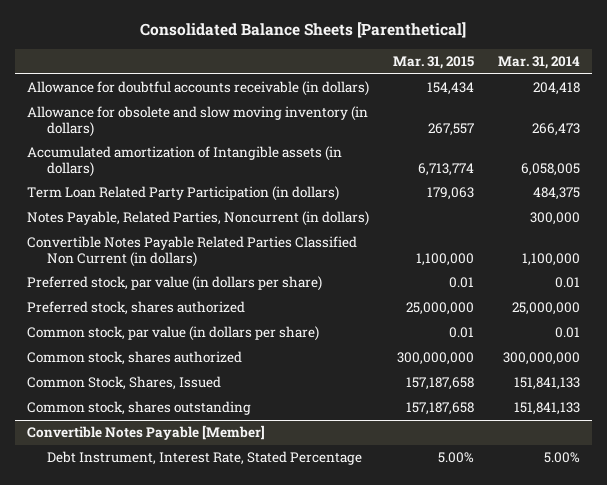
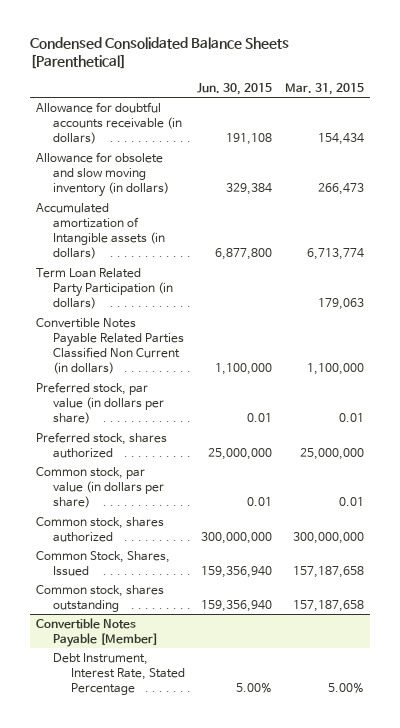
[140,22,467,39] Consolidated Balance Sheets [Parenthetical] -> [29,36,289,70] Condensed Consolidated Balance Sheets [Parenthetical]
[497,55,580,69] Mar. 31, 2014 -> none
none -> [197,82,273,95] Jun. 30, 2015
[427,122,474,136] 267,557 -> [317,183,364,196] 266,473
[26,211,369,227] Notes Payable, Related Parties, Noncurrent (in dollars) -> none

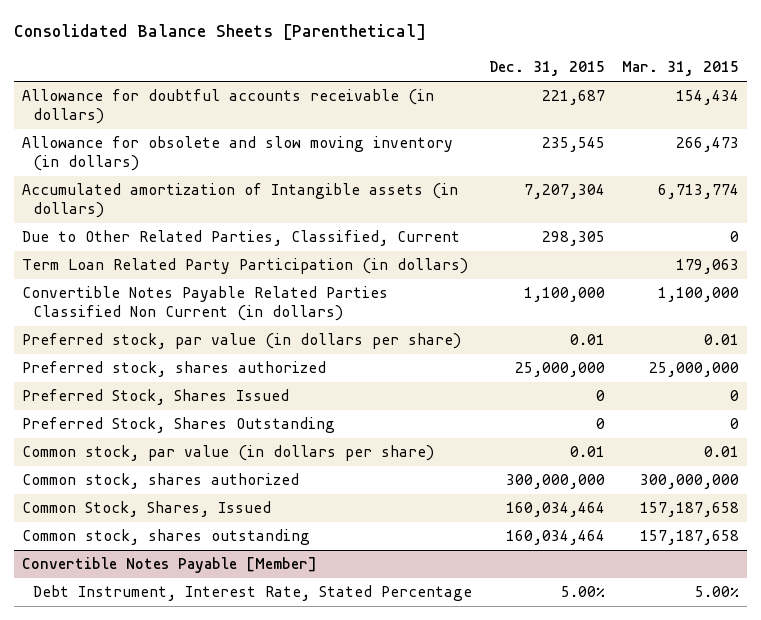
[29,36,289,70] Condensed Consolidated Balance Sheets [Parenthetical] -> [13,24,426,41] Consolidated Balance Sheets [Parenthetical]
[197,82,273,95] Jun. 30, 2015 -> none
none -> [488,61,605,77] Dec. 31, 2015
none -> [22,230,461,247] Due to Other Related Parties, Classified, Current
none -> [22,389,290,406] Preferred Stock, Shares Issued
none -> [22,417,336,434] Preferred Stock, Shares Outstanding

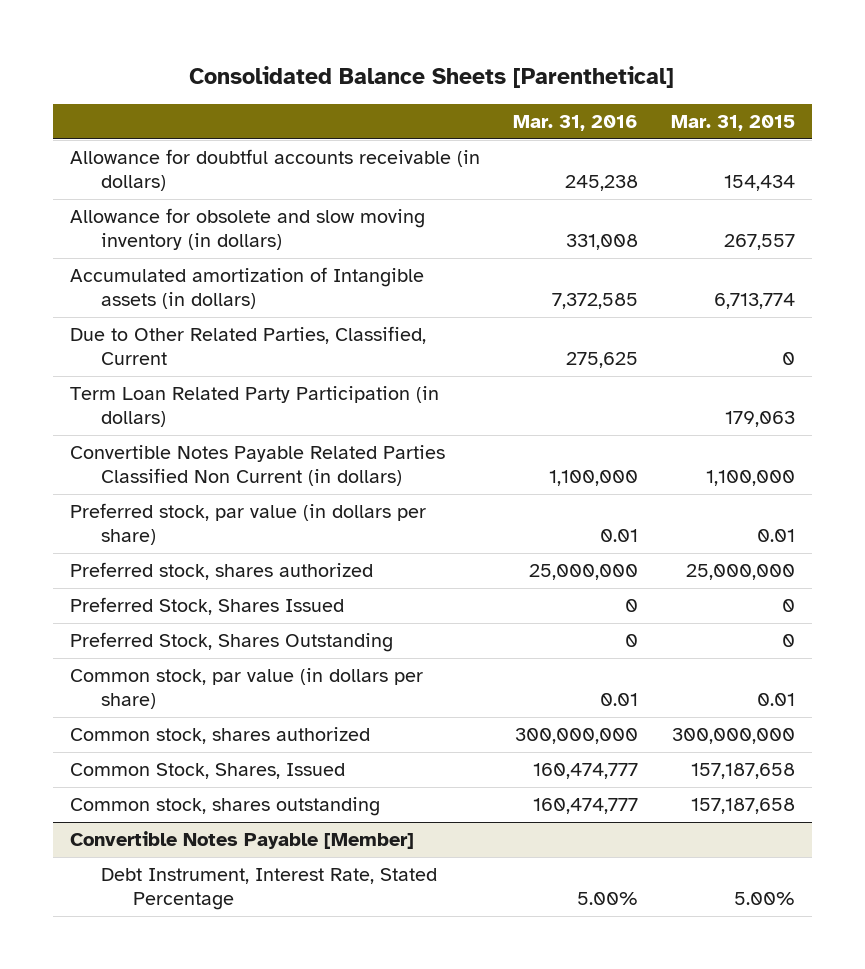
[488,61,605,77] Dec. 31, 2015 -> none
none -> [512,115,638,132] Mar. 31, 2016
[675,137,739,153] 266,473 -> [723,234,795,251] 267,557

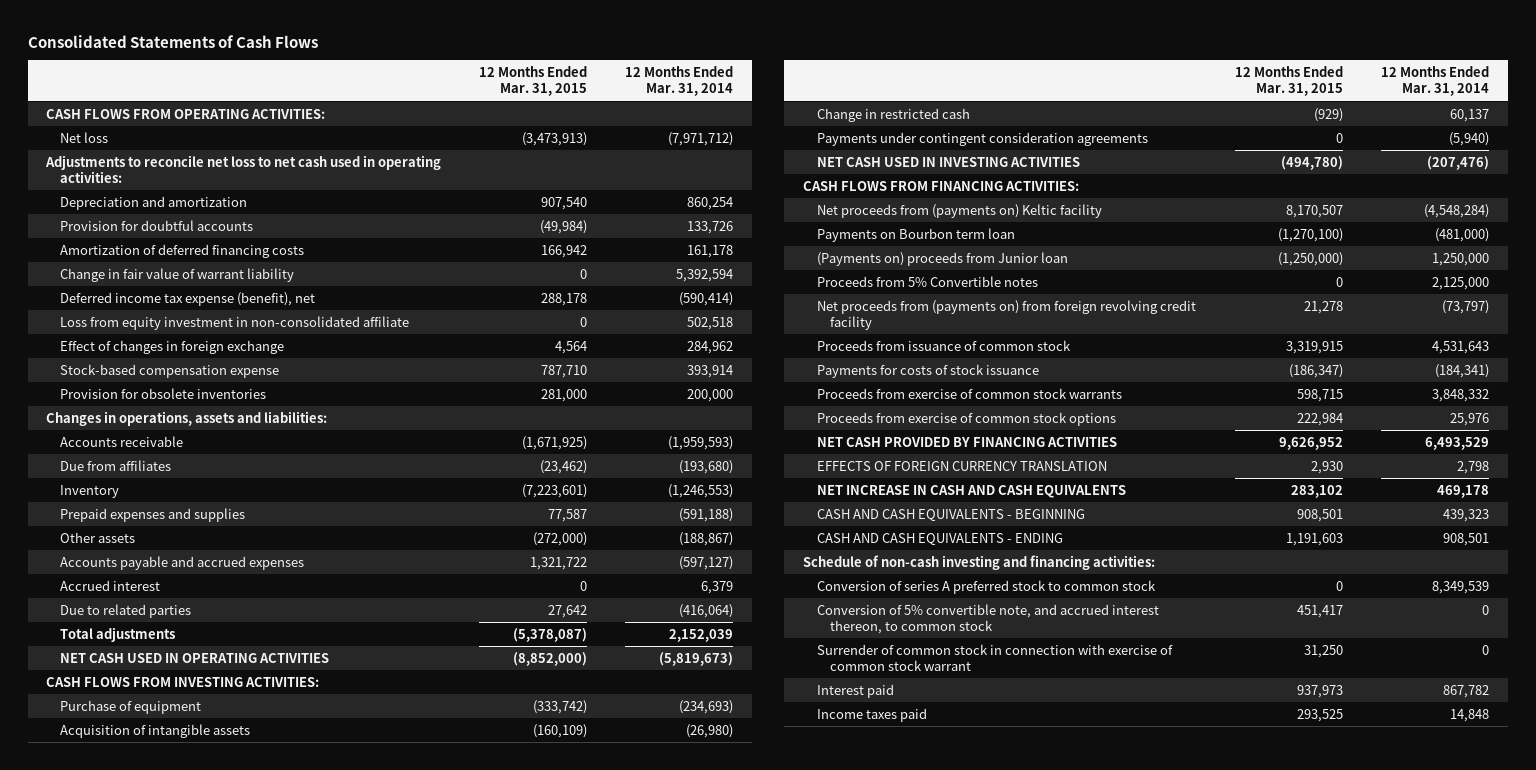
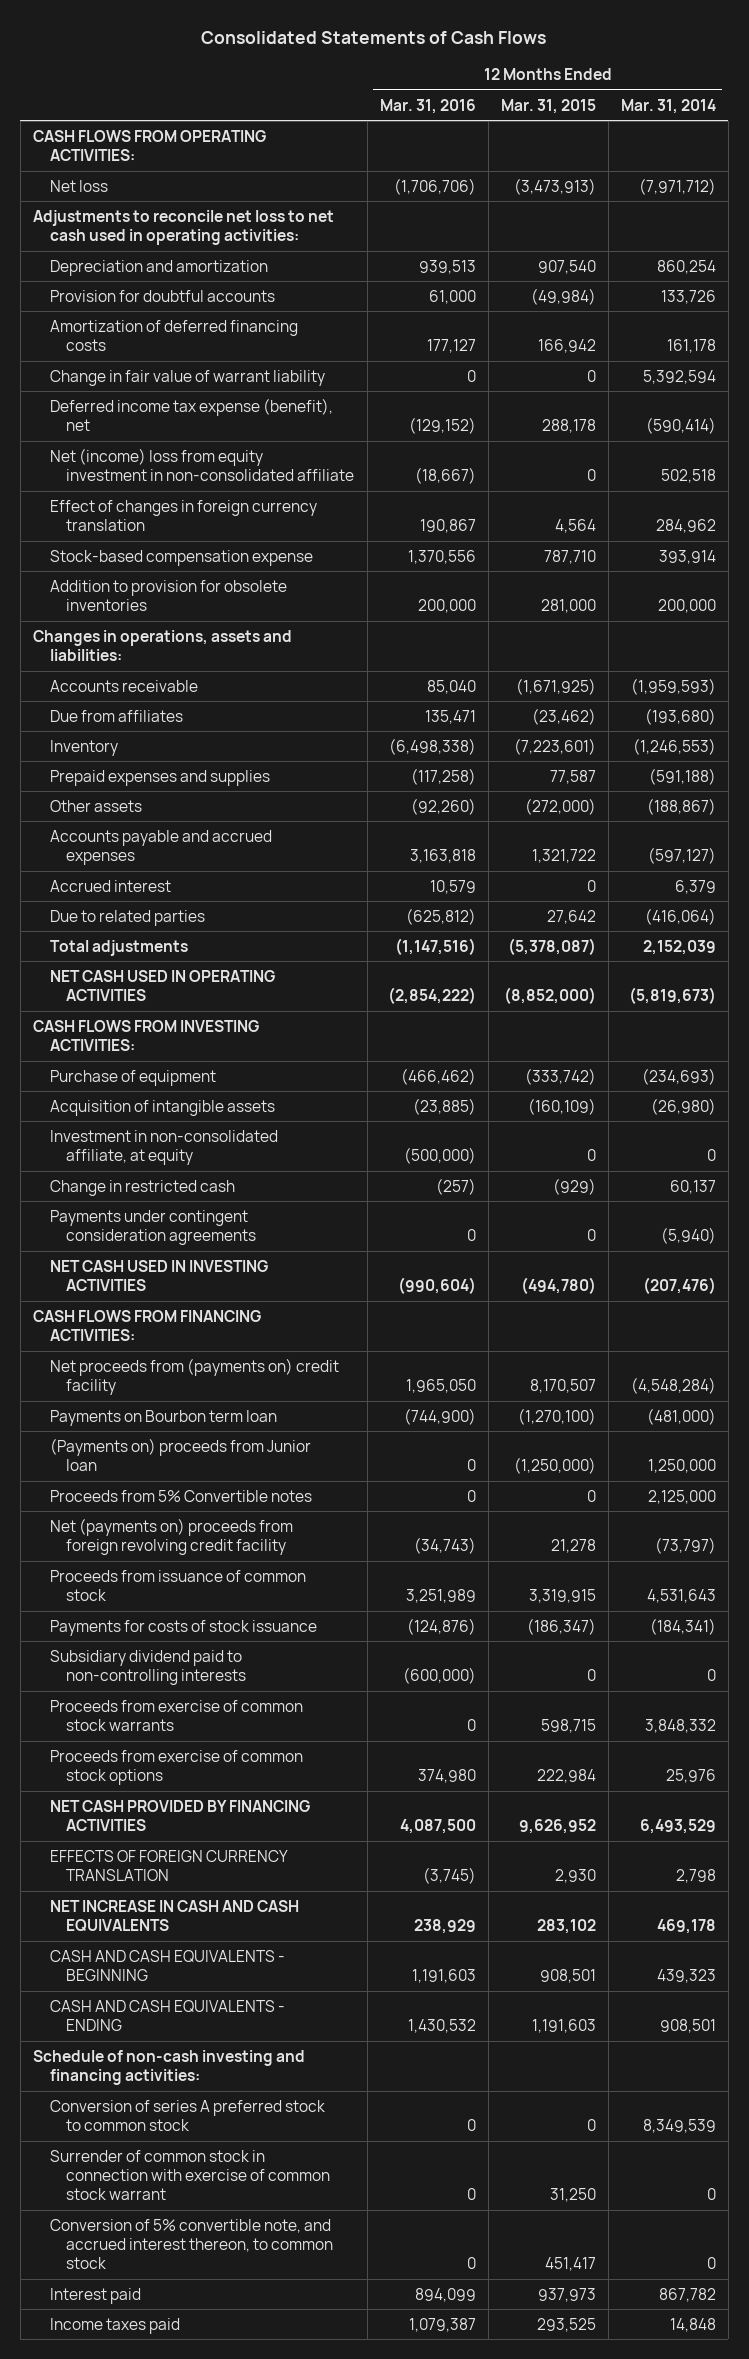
none -> [379,98,476,114] Mar. 31, 2016
[60,315,410,330] Loss from equity investment in non-consolidated affiliate -> [49,447,355,482] Net (income) loss from equity investment in non-consolidated affiliate
[60,339,285,354] Effect of changes in foreign exchange -> [49,499,317,532] Effect of changes in foreign currency translation
[60,387,267,399] Provision for obsolete inventories -> [49,579,287,612] Addition to provision for obsolete inventories
none -> [49,1129,278,1166] Investment in non-consolidated affiliate, at equity
[816,203,1102,218] Net proceeds from (payments on) Keltic facility -> [49,1357,339,1396] Net proceeds from (payments on) credit facility
[816,299,1196,331] Net proceeds from (payments on) from foreign revolving credit facility -> [49,1517,293,1556] Net (payments on) proceeds from foreign revolving credit facility
none -> [49,1649,247,1686] Subsidiary dividend paid to non-controlling interests
[816,603,1159,635] Conversion of 5% convertible note, and accrued interest thereon, to common stock -> [49,2218,334,2270] Conversion of 5% convertible note, and accrued interest thereon, to common stock

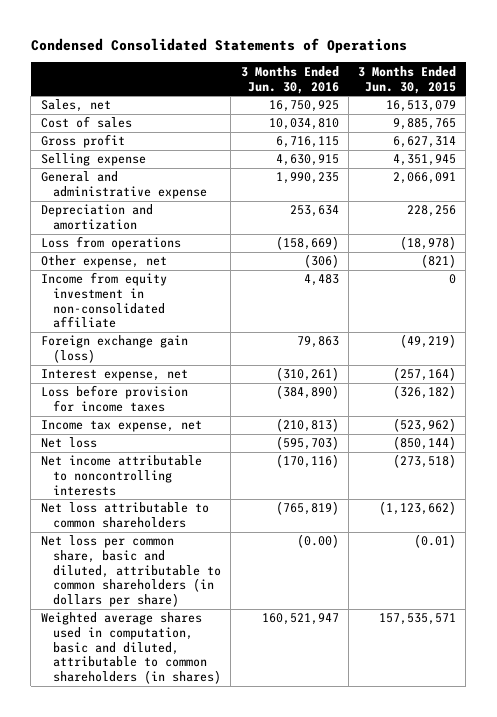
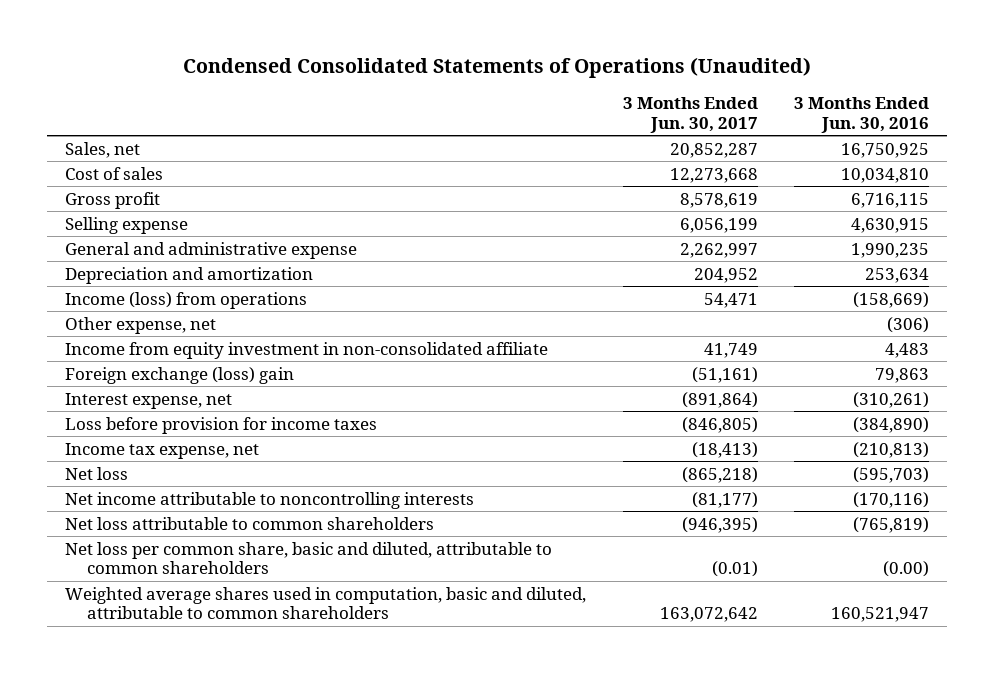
[30,38,407,54] Condensed Consolidated Statements of Operations -> [183,57,812,79] Condensed Consolidated Statements of Operations (Unaudited)
[358,65,457,94] 3 Months Ended Jun. 30, 2015 -> none
none -> [622,97,758,133] 3 Months Ended Jun. 30, 2017
[40,236,181,251] Loss from operations -> [65,291,308,309] Income (loss) from operations
[40,335,188,364] Foreign exchange gain (loss) -> [65,366,295,384] Foreign exchange (loss) gain
[40,535,222,608] Net loss per common share, basic and diluted, attributable to common shareholders (in dollars per share) -> [65,541,553,575] Net loss per common share, basic and diluted, attributable to common shareholders
[40,612,222,685] Weighted average shares used in computation, basic and diluted, attributable to common shareholders (in shares) -> [65,586,587,620] Weighted average shares used in computation, basic and diluted, attributable to common shareholders

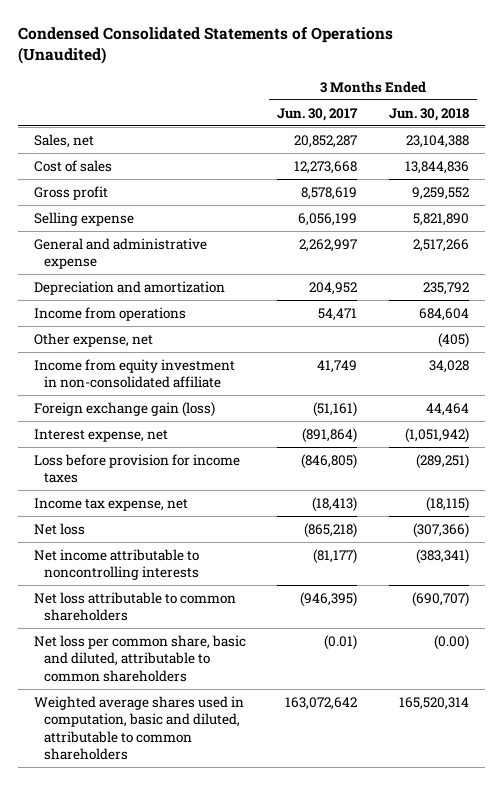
[793,97,929,133] 3 Months Ended Jun. 30, 2016 -> none
none -> [388,107,469,121] Jun. 30, 2018
[65,291,308,309] Income (loss) from operations -> [33,306,186,321] Income from operations
[65,366,295,384] Foreign exchange (loss) gain -> [33,401,215,417] Foreign exchange gain (loss)

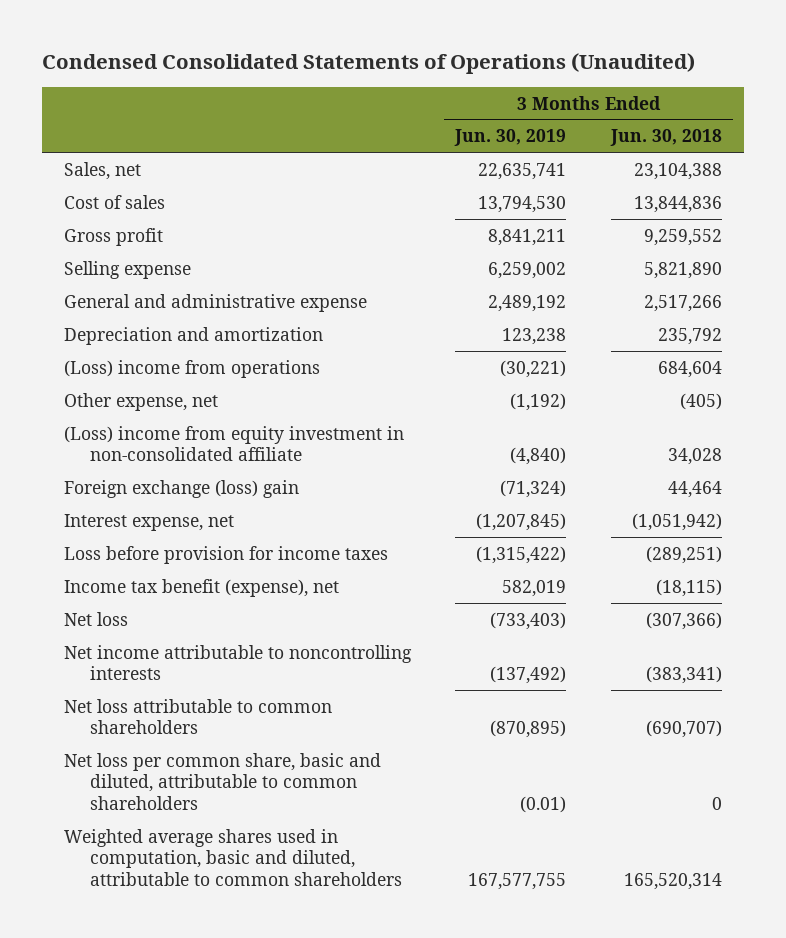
[277,107,359,121] Jun. 30, 2017 -> none
none -> [454,129,567,147] Jun. 30, 2019
[33,306,186,321] Income from operations -> [64,359,321,378] (Loss) income from operations
[33,358,235,389] Income from equity investment in non-consolidated affiliate -> [64,425,405,462] (Loss) income from equity investment in non-consolidated affiliate
[33,401,215,417] Foreign exchange gain (loss) -> [64,479,300,498] Foreign exchange (loss) gain
[33,497,188,511] Income tax expense, net -> [64,578,340,597] Income tax benefit (expense), net
[433,634,469,650] (0.00) -> [711,797,722,811] 0

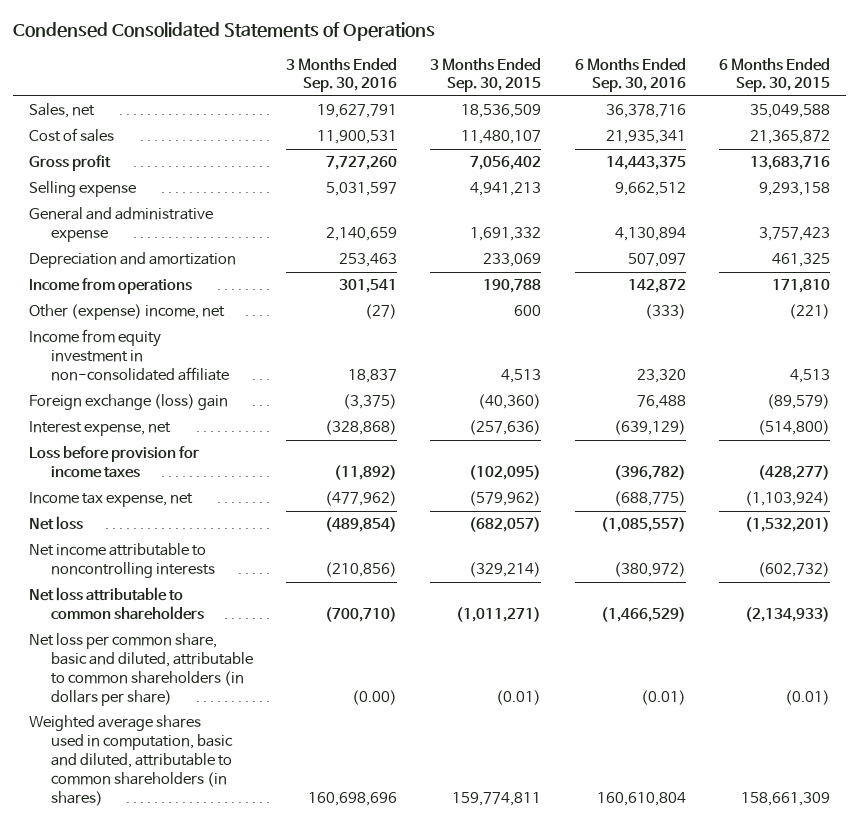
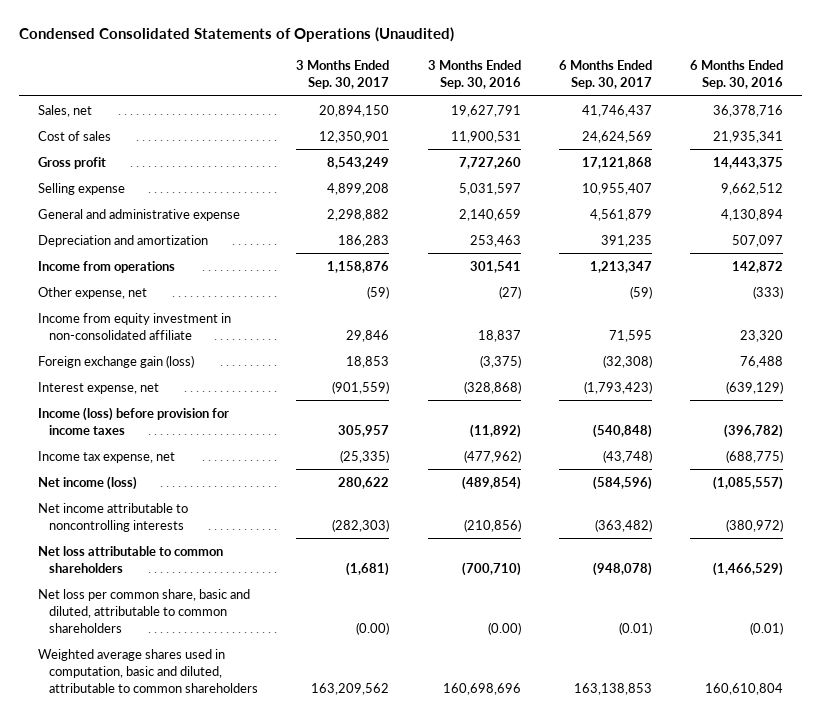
[12,22,435,42] Condensed Consolidated Statements of Operations -> [19,27,455,43] Condensed Consolidated Statements of Operations (Unaudited)
[430,57,542,93] 3 Months Ended Sep. 30, 2015 -> none
[718,57,830,93] 6 Months Ended Sep. 30, 2015 -> none
none -> [296,60,390,90] 3 Months Ended Sep. 30, 2017
none -> [558,60,652,90] 6 Months Ended Sep. 30, 2017
[29,304,226,321] Other (expense) income, net -> [38,286,148,299] Other expense, net
[29,394,229,411] Foreign exchange (loss) gain -> [38,354,195,368] Foreign exchange gain (loss)
[29,446,200,479] Loss before provision for income taxes -> [38,406,230,435] Income (loss) before provision for income taxes
[29,516,84,531] Net loss -> [38,475,138,490] Net income (loss)
[29,633,254,706] Net loss per common share, basic and diluted, attributable to common shareholders (in dollars per share) -> [38,588,251,633] Net loss per common share, basic and diluted, attributable to common shareholders
[29,715,234,806] Weighted average shares used in computation, basic and diluted, attributable to common shareholders (in shares) -> [38,648,259,693] Weighted average shares used in computation, basic and diluted, attributable to common shareholders

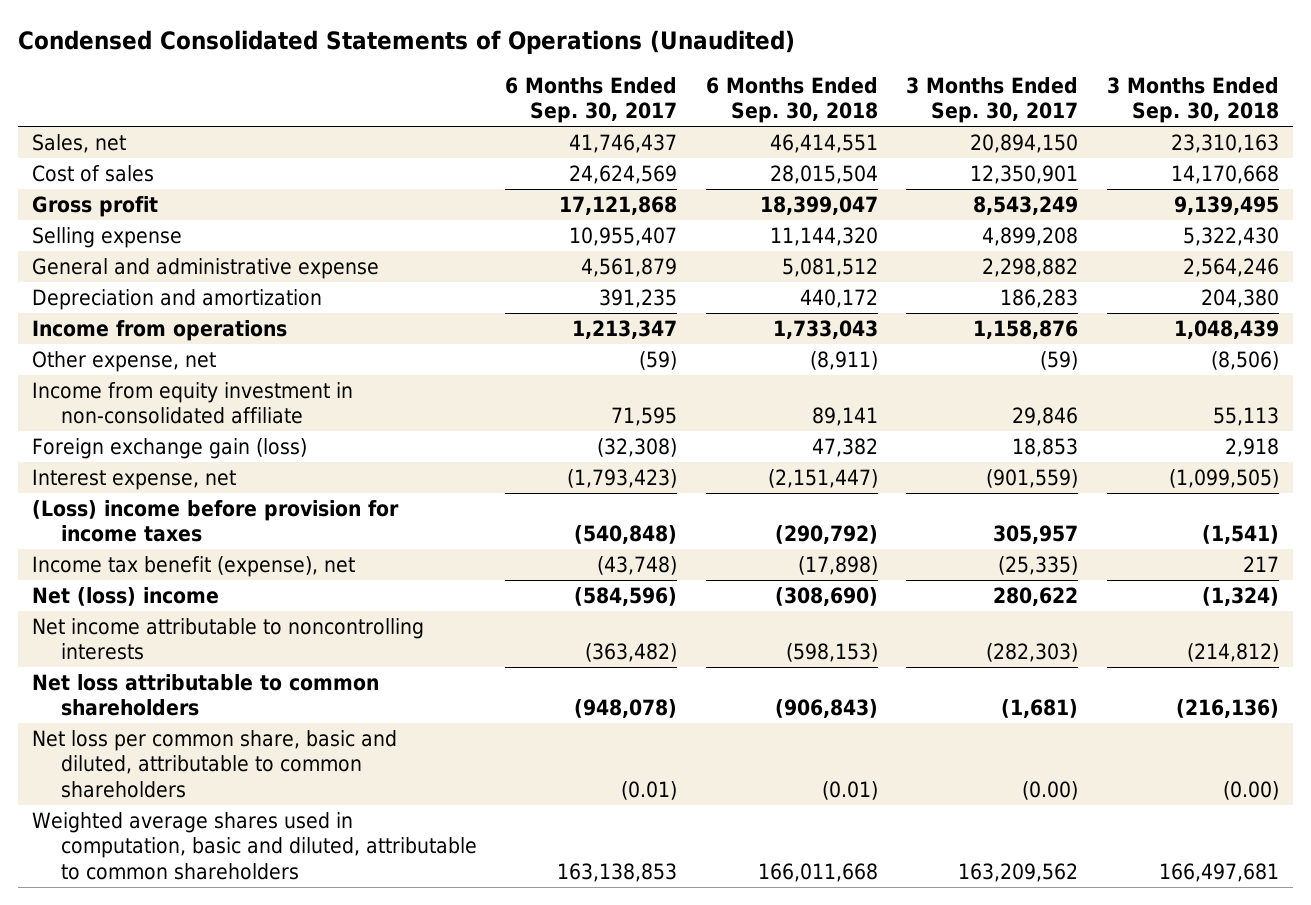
[427,60,521,90] 3 Months Ended Sep. 30, 2016 -> none
[690,60,784,90] 6 Months Ended Sep. 30, 2016 -> none
none -> [705,76,878,124] 6 Months Ended Sep. 30, 2018
none -> [1106,76,1279,124] 3 Months Ended Sep. 30, 2018
[38,406,230,435] Income (loss) before provision for income taxes -> [31,499,399,543] (Loss) income before provision for income taxes
[38,450,176,463] Income tax expense, net -> [31,555,355,577] Income tax benefit (expense), net
[38,475,138,490] Net income (loss) -> [31,586,219,606] Net (loss) income

